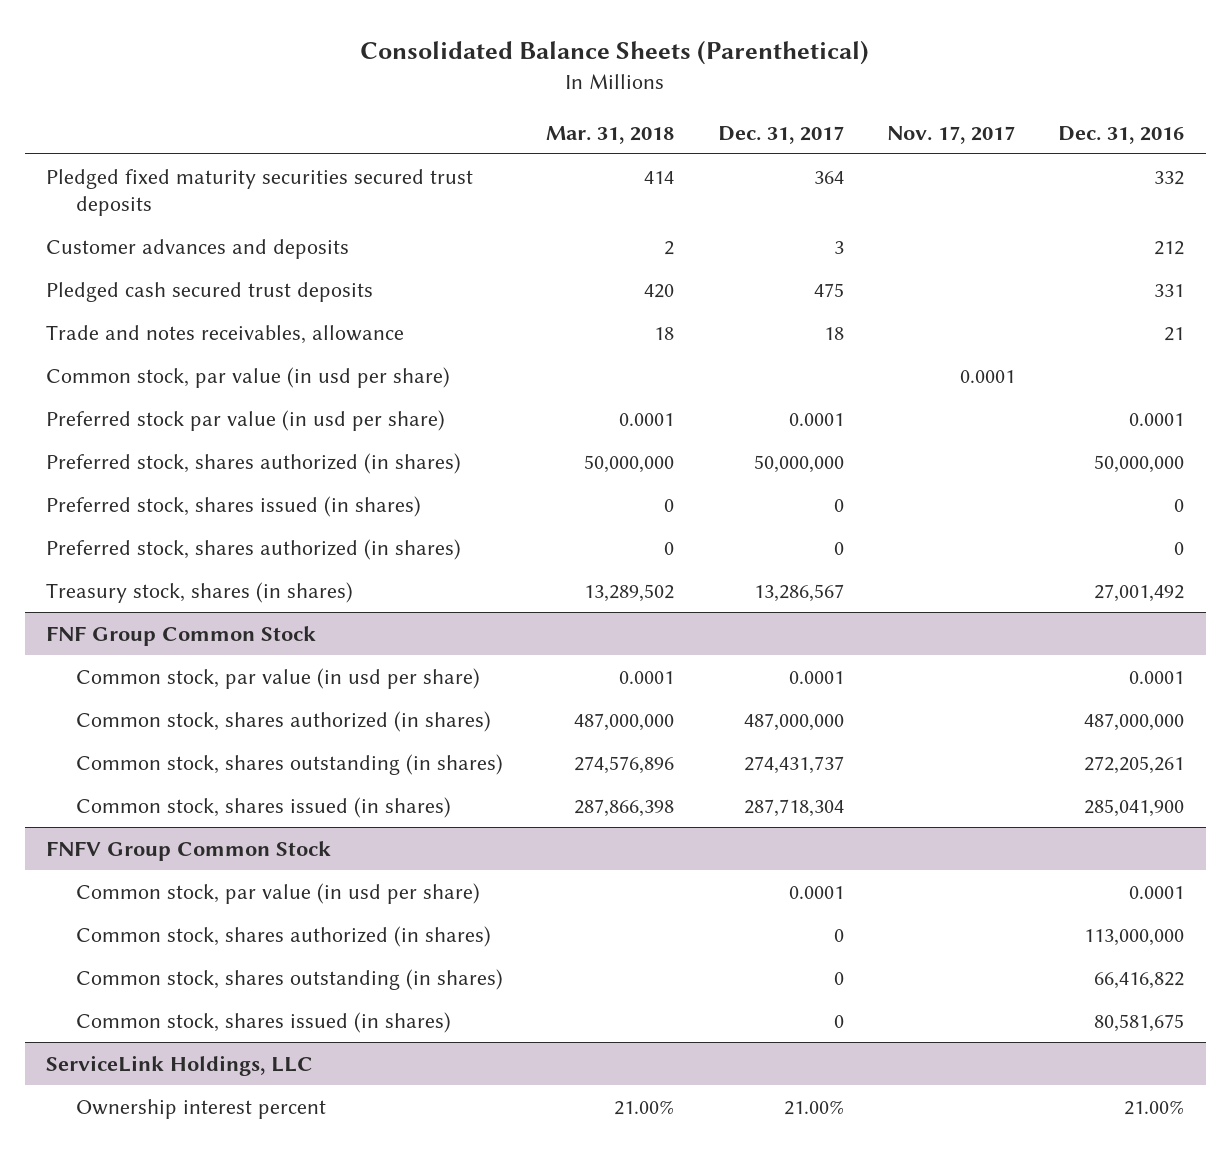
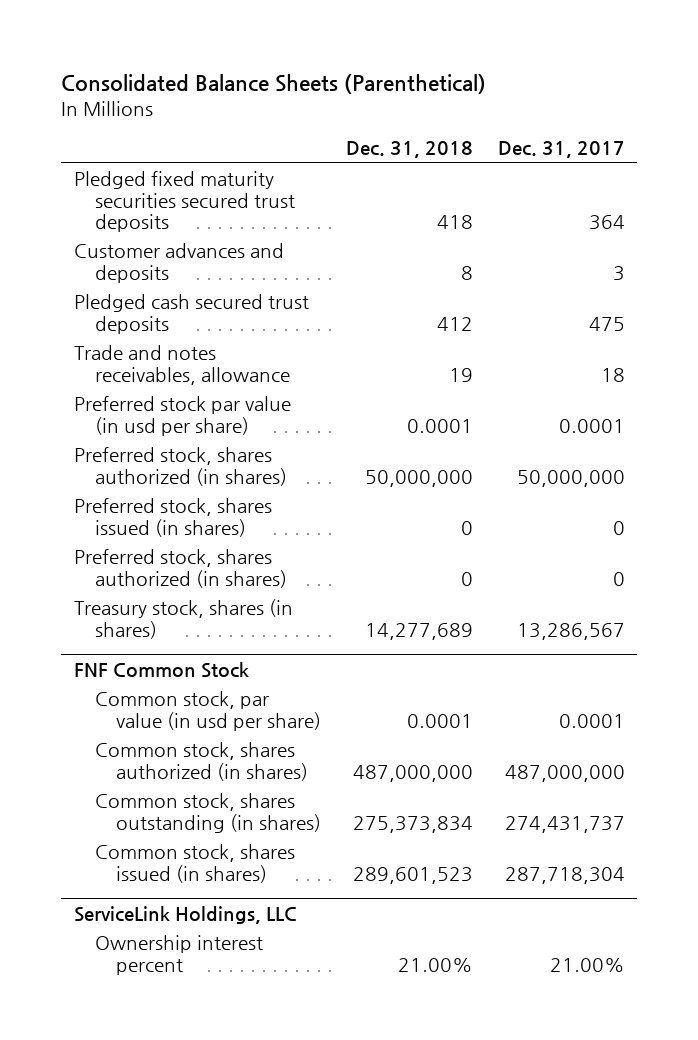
[546,125,675,144] Mar. 31, 2018 -> none
[886,125,1015,144] Nov. 17, 2017 -> none
[1058,125,1185,144] Dec. 31, 2016 -> none
none -> [345,141,473,159] Dec. 31, 2018
[46,366,451,388] Common stock, par value (in usd per share) -> none
[46,625,317,646] FNF Group Common Stock -> [73,661,249,678] FNF Common Stock
[46,840,332,861] FNFV Group Common Stock -> none
[75,882,480,904] Common stock, par value (in usd per share) -> none
[75,925,491,947] Common stock, shares authorized (in shares) -> none
[75,968,503,990] Common stock, shares outstanding (in shares) -> none
[75,1011,451,1033] Common stock, shares issued (in shares) -> none

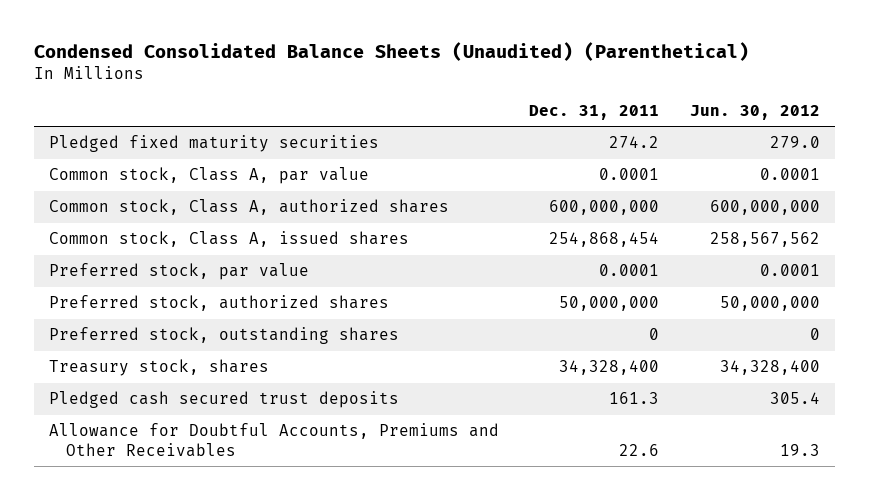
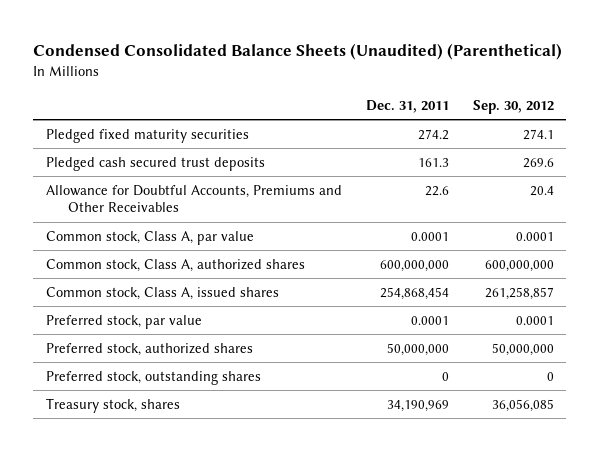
[689,105,820,121] Jun. 30, 2012 -> none
none -> [473,99,555,114] Sep. 30, 2012
[48,391,399,409] Pledged cash secured trust deposits -> [45,157,265,172] Pledged cash secured trust deposits
[48,423,499,457] Allowance for Doubtful Accounts, Premiums and Other Receivables -> [45,185,342,213] Allowance for Doubtful Accounts, Premiums and Other Receivables
[559,360,660,376] 34,328,400 -> [386,400,449,413] 34,190,969

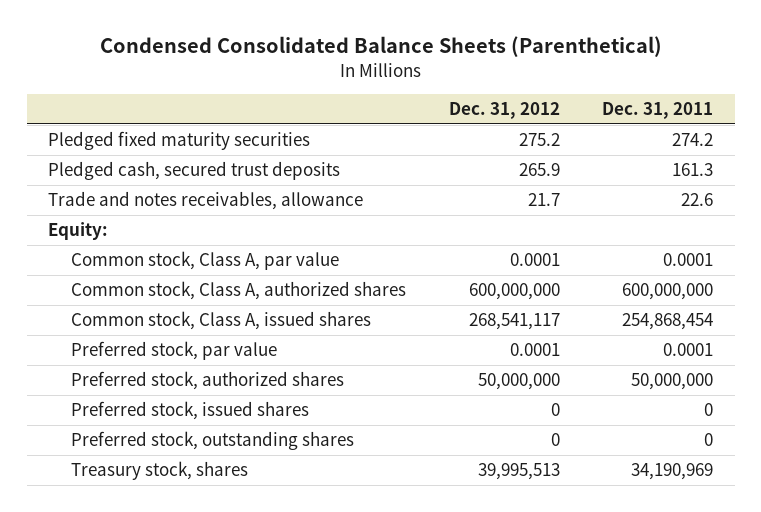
[33,43,563,61] Condensed Consolidated Balance Sheets (Unaudited) (Parenthetical) -> [99,36,662,58] Condensed Consolidated Balance Sheets (Parenthetical)
[473,99,555,114] Sep. 30, 2012 -> none
none -> [448,102,560,120] Dec. 31, 2012
[45,157,265,172] Pledged cash secured trust deposits -> [47,161,340,181] Pledged cash, secured trust deposits
[45,185,342,213] Allowance for Doubtful Accounts, Premiums and Other Receivables -> [47,191,363,211] Trade and notes receivables, allowance
none -> [47,222,108,241] Equity:
none -> [70,401,309,421] Preferred stock, issued shares

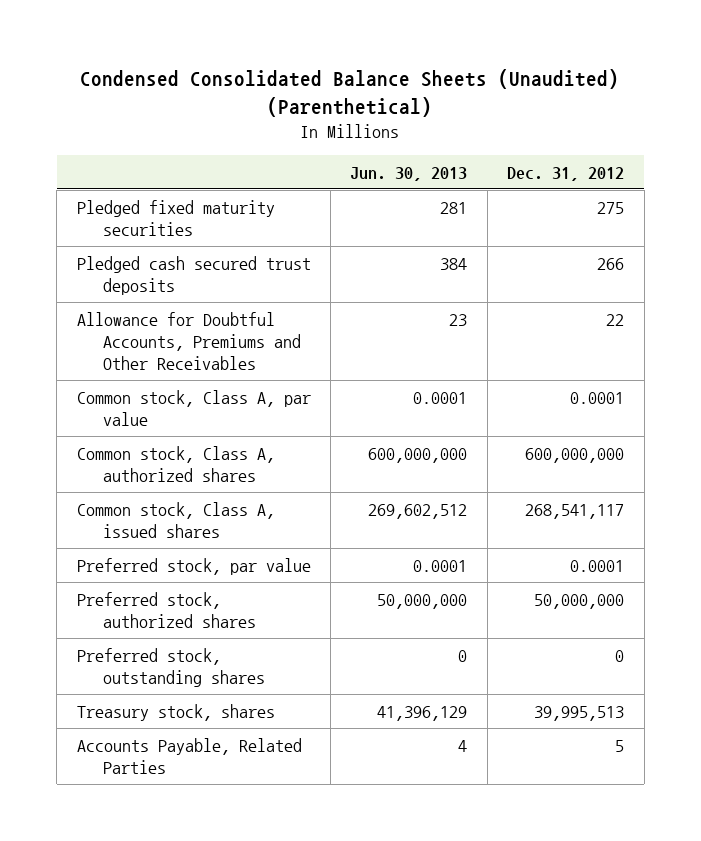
[99,36,662,58] Condensed Consolidated Balance Sheets (Parenthetical) -> [80,68,620,117] Condensed Consolidated Balance Sheets (Unaudited) (Parenthetical)
[602,102,714,120] Dec. 31, 2011 -> none
none -> [350,166,468,181] Jun. 30, 2013
[47,222,108,241] Equity: -> none
[518,133,560,147] 275.2 -> [597,201,625,214] 275
[47,161,340,181] Pledged cash, secured trust deposits -> [76,255,311,295] Pledged cash secured trust deposits
[518,163,560,177] 265.9 -> [597,257,625,270] 266
[47,191,363,211] Trade and notes receivables, allowance -> [76,311,301,371] Allowance for Doubtful Accounts, Premiums and Other Receivables
[527,193,560,207] 21.7 -> [606,313,625,326] 22
[70,401,309,421] Preferred stock, issued shares -> none
none -> [76,737,302,774] Accounts Payable, Related Parties

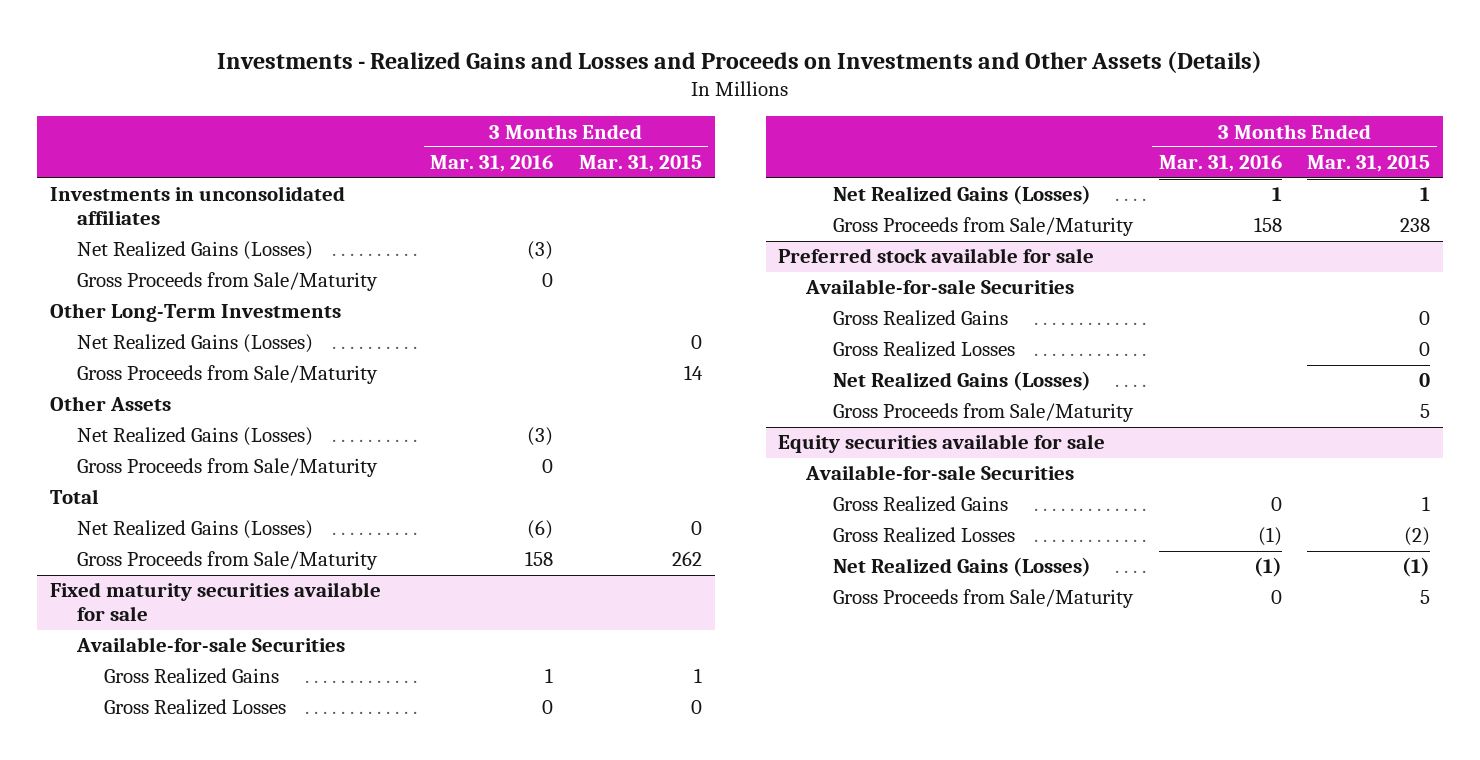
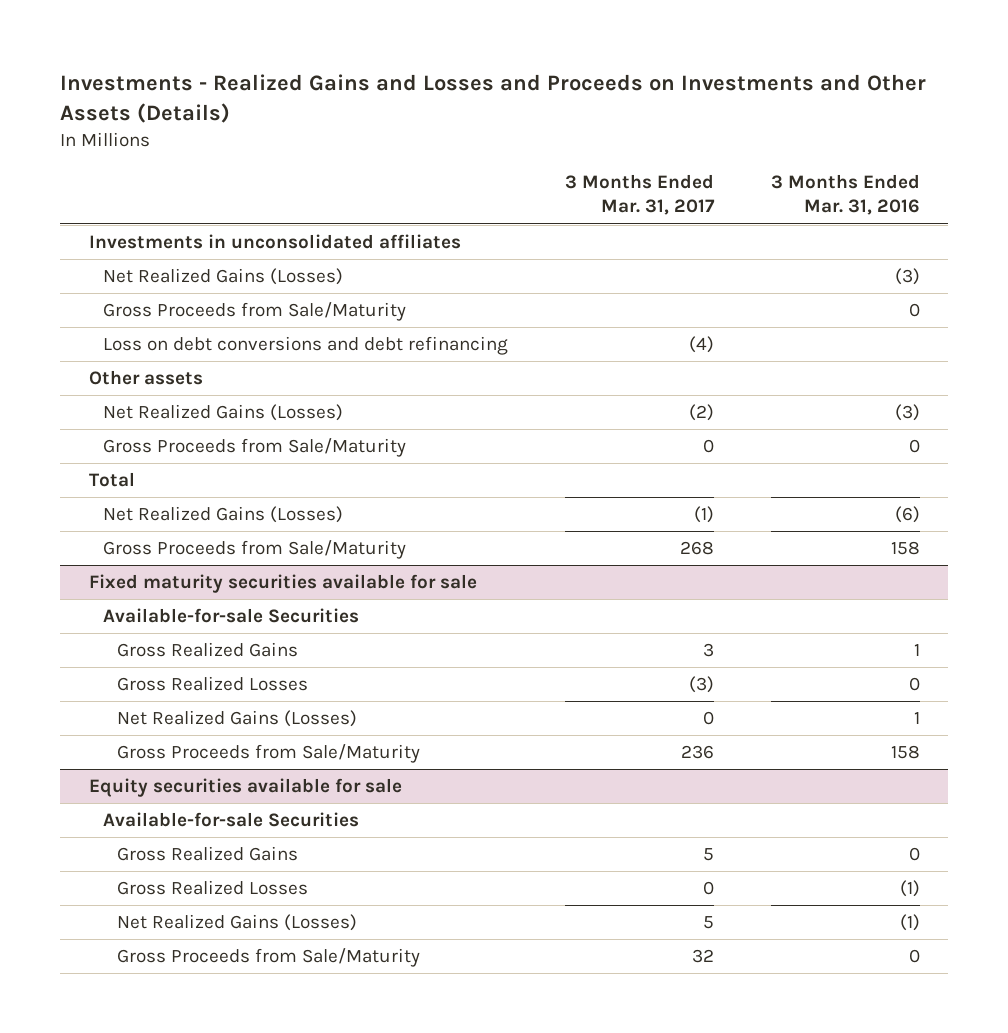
[578,155,702,173] Mar. 31, 2015 -> none
none -> [564,174,715,216] 3 Months Ended Mar. 31, 2017
[49,303,341,323] Other Long-Term Investments -> none
[77,334,314,354] Net Realized Gains (Losses) -> none
[77,365,379,385] Gross Proceeds from Sale/Maturity -> none
none -> [102,336,508,356] Loss on debt conversions and debt refinancing
[49,396,171,412] Other Assets -> [88,370,203,386] Other assets
[778,248,1095,264] Preferred stock available for sale -> none
[804,279,1074,295] Available-for-sale Securities -> none
[832,310,1008,327] Gross Realized Gains -> none
[832,341,1015,358] Gross Realized Losses -> none
[832,371,1091,392] Net Realized Gains (Losses) -> none
[832,403,1134,423] Gross Proceeds from Sale/Maturity -> none

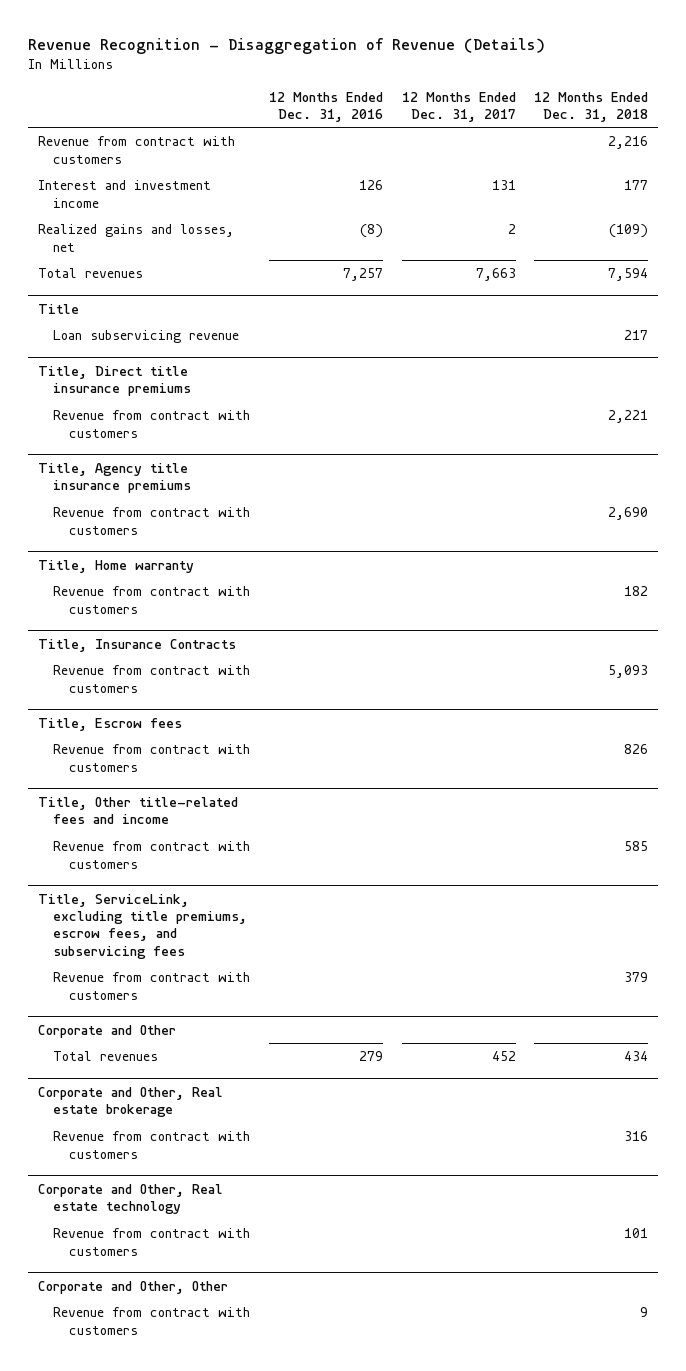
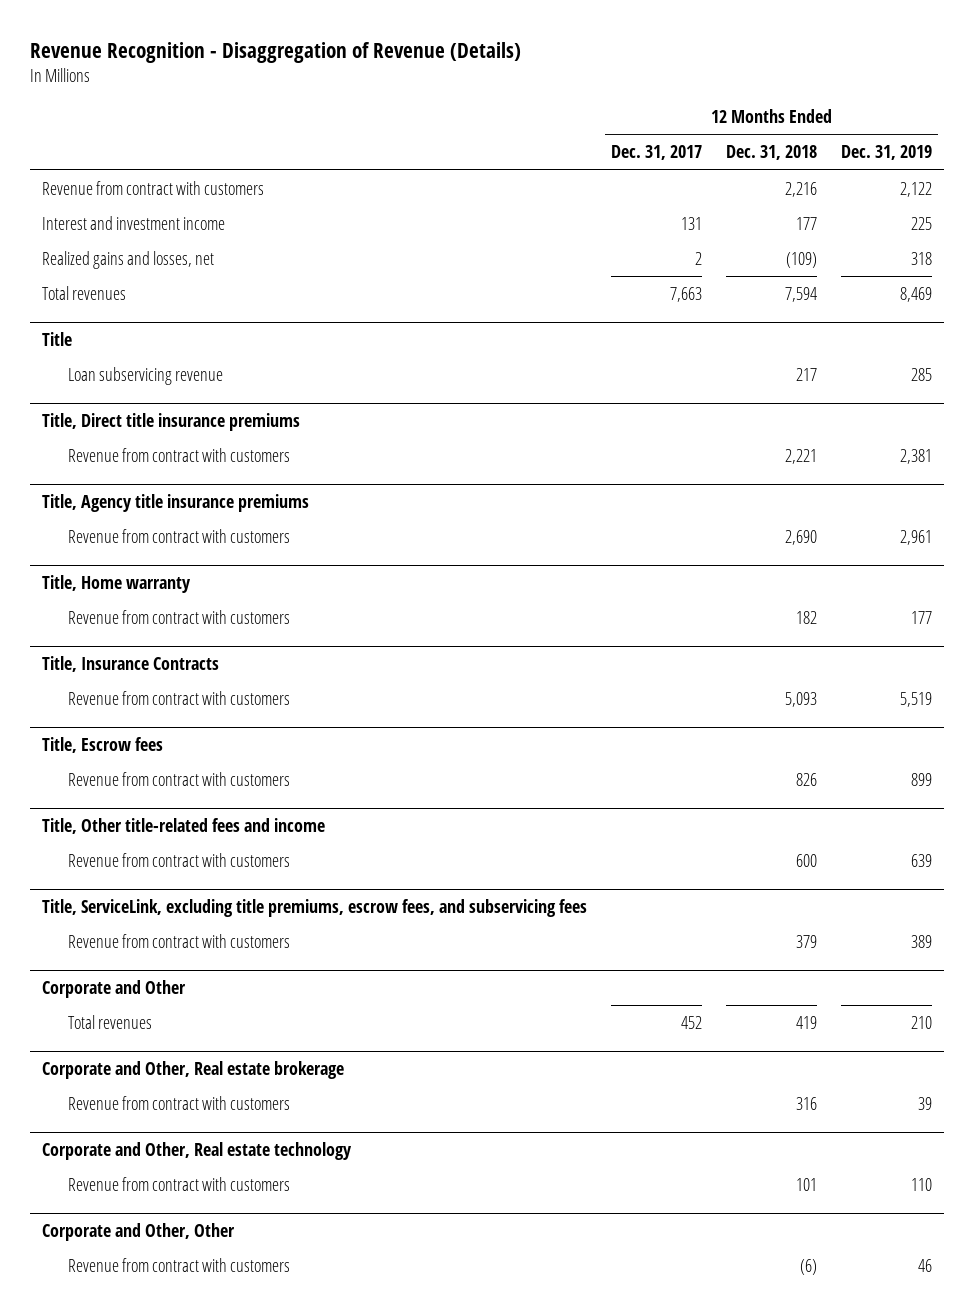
[268,91,383,122] 12 Months Ended Dec. 31, 2016 -> none
none -> [841,145,933,161] Dec. 31, 2019
[624,841,649,852] 585 -> [796,853,818,867] 600
[624,1051,649,1062] 434 -> [796,1015,818,1029] 419
[640,1307,649,1318] 9 -> [800,1258,818,1275] (6)

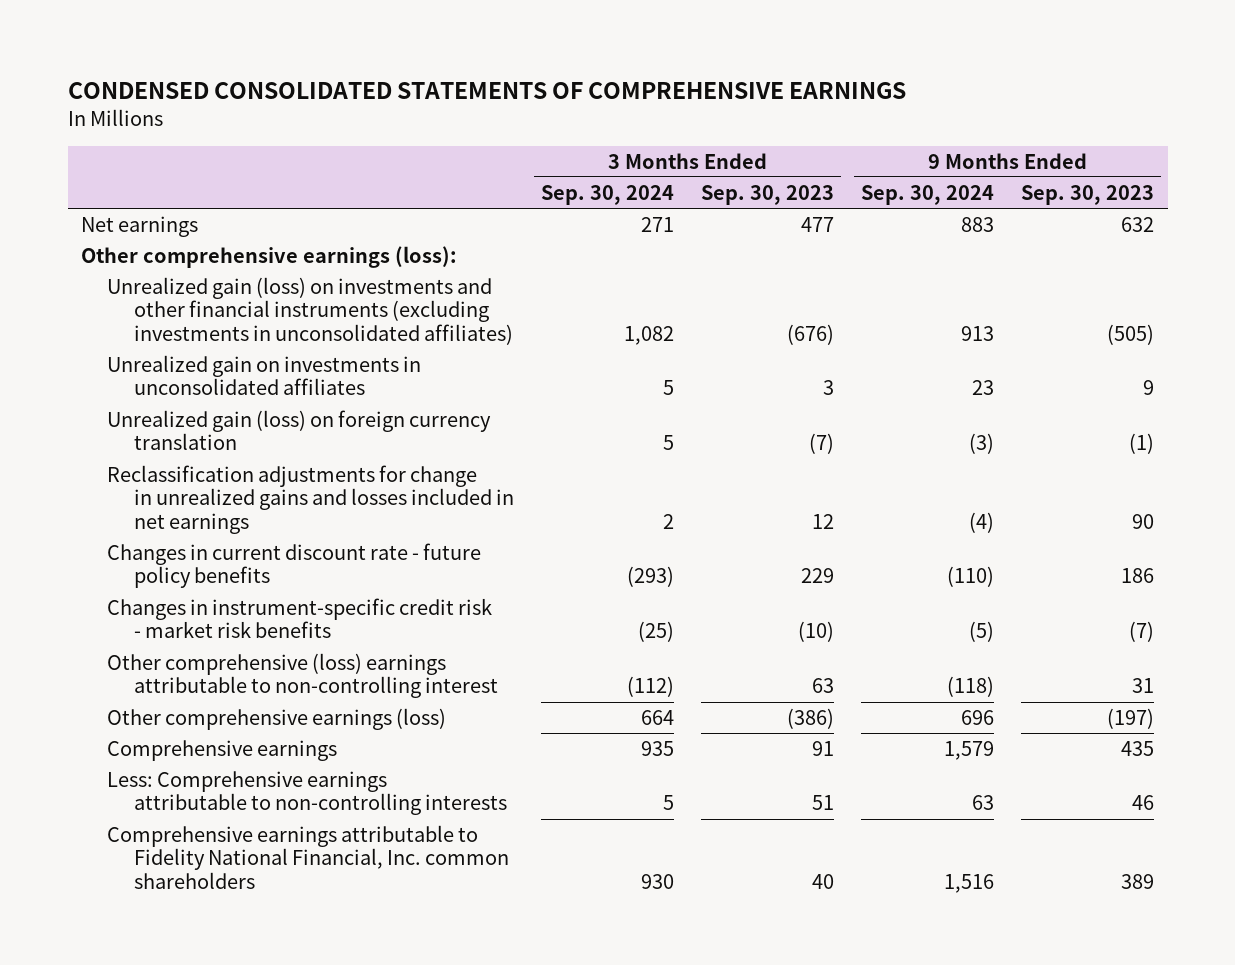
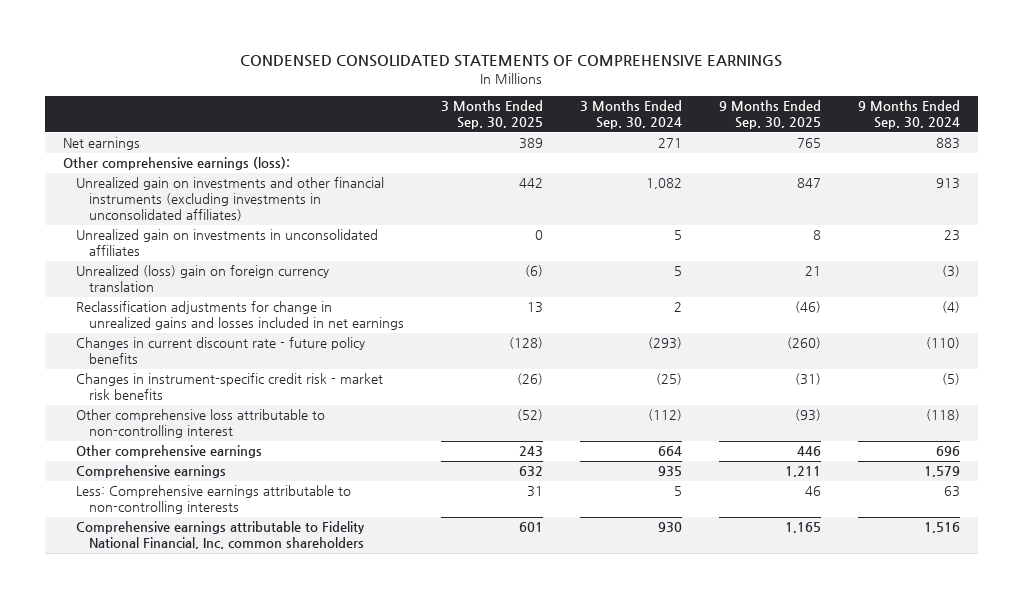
[701,184,835,205] Sep. 30, 2023 -> none
[1021,184,1155,205] Sep. 30, 2023 -> none
none -> [440,100,543,130] 3 Months Ended Sep. 30, 2025
none -> [718,100,821,130] 9 Months Ended Sep. 30, 2025
[107,276,513,345] Unrealized gain (loss) on investments and other financial instruments (excluding investments in unconsolidated affiliates) -> [75,177,384,222] Unrealized gain on investments and other financial instruments (excluding investments in unconsolidated affiliates)
[107,409,492,451] Unrealized gain (loss) on foreign currency translation -> [75,265,329,293] Unrealized (loss) gain on foreign currency translation
[107,652,498,699] Other comprehensive (loss) earnings attributable to non-controlling interest -> [75,409,325,439] Other comprehensive loss attributable to non-controlling interest
[107,707,447,730] Other comprehensive earnings (loss) -> [75,445,262,459] Other comprehensive earnings

